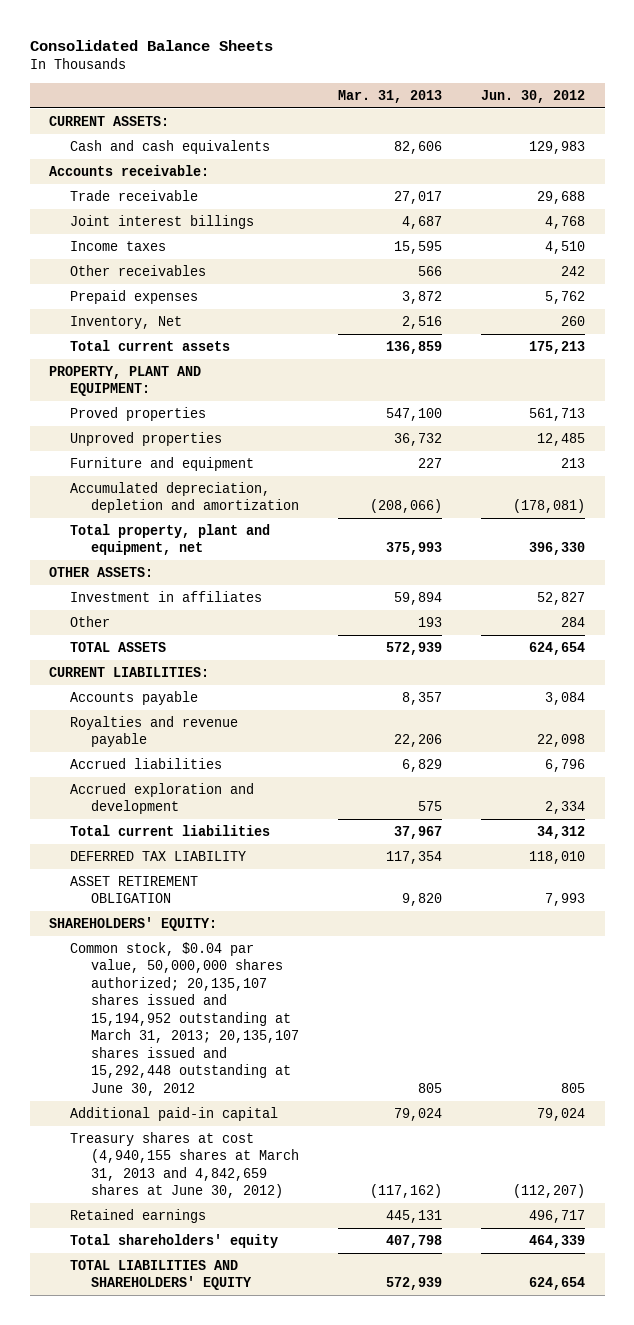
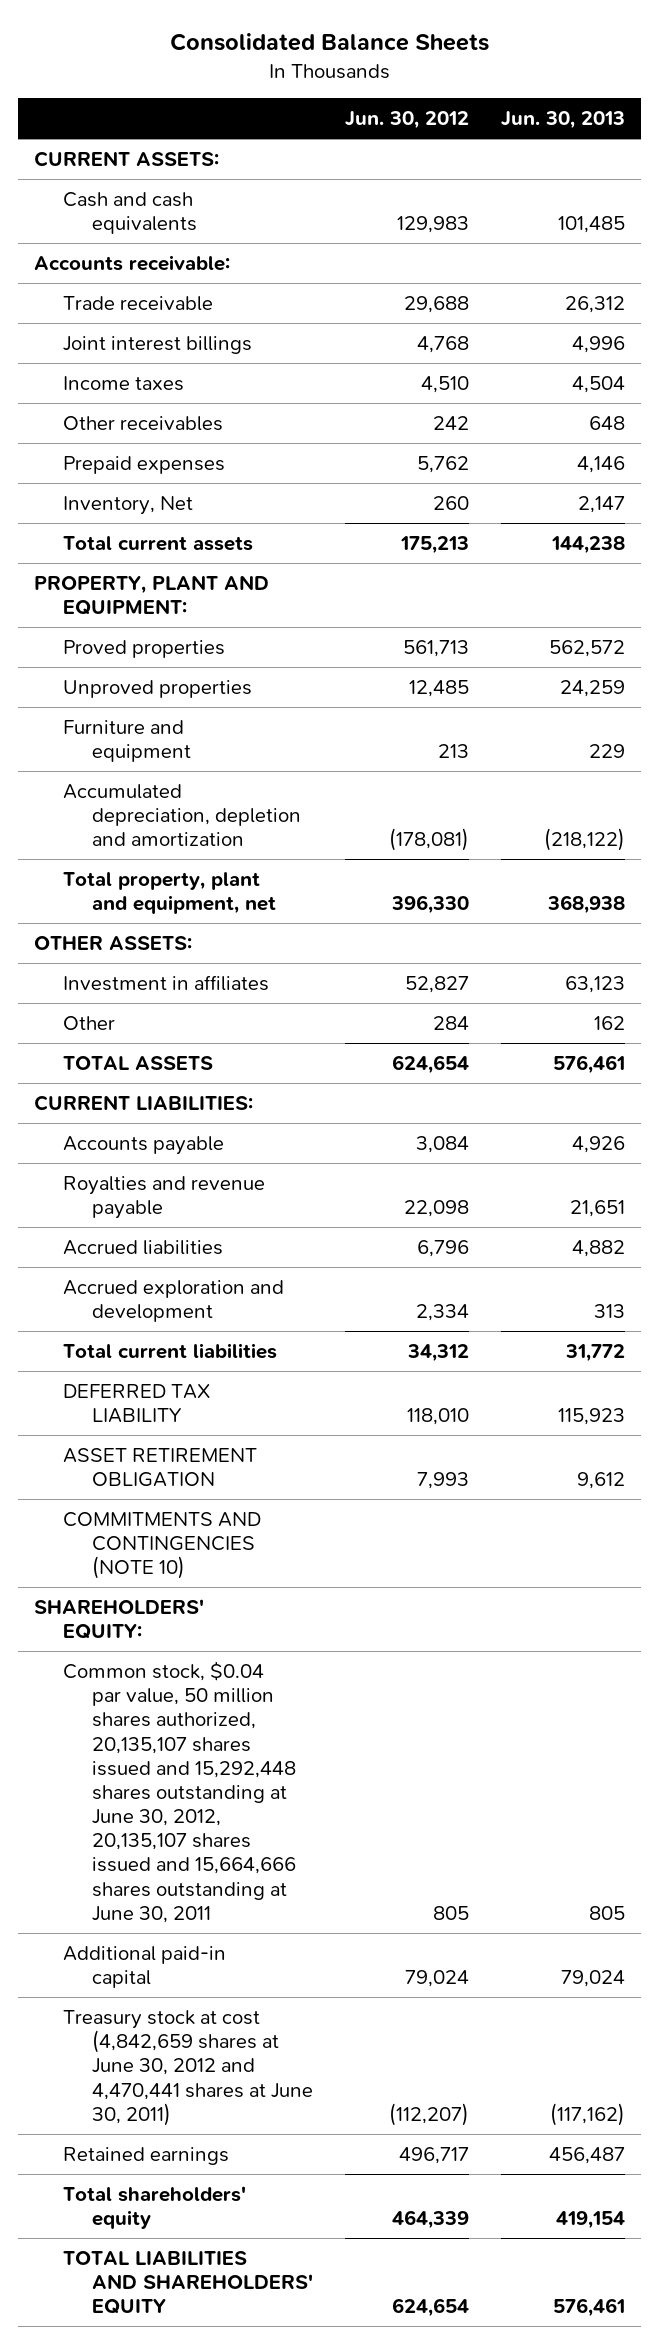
[338,89,443,103] Mar. 31, 2013 -> none
none -> [500,111,625,130] Jun. 30, 2013
none -> [63,1512,262,1580] COMMITMENTS AND CONTINGENCIES (NOTE 10)
[70,941,300,1096] Common stock, $0.04 par value, 50,000,000 shares authorized; 20,135,107 shares issued and 15,194,952 outstanding at March 31, 2013; 20,135,107 shares issued and 15,292,448 outstanding at June 30, 2012 -> [63,1661,296,1923] Common stock, $0.04 par value, 50 million shares authorized, 20,135,107 shares issued and 15,292,448 shares outstanding at June 30, 2012, 20,135,107 shares issued and 15,664,666 shares outstanding at June 30, 2011
[70,1131,300,1199] Treasury shares at cost (4,940,155 shares at March 31, 2013 and 4,842,659 shares at June 30, 2012) -> [63,2010,313,2126] Treasury stock at cost (4,842,659 shares at June 30, 2012 and 4,470,441 shares at June 30, 2011)

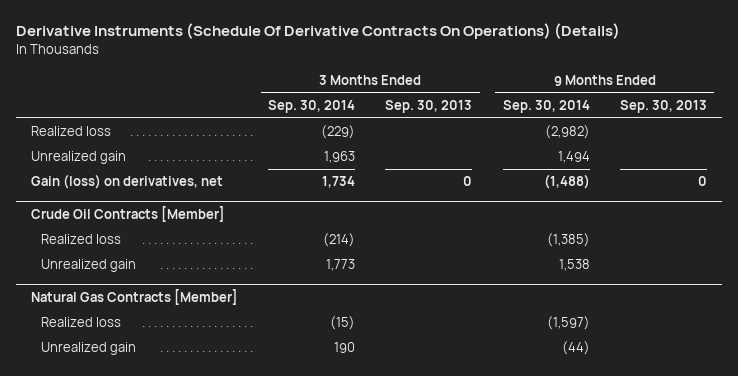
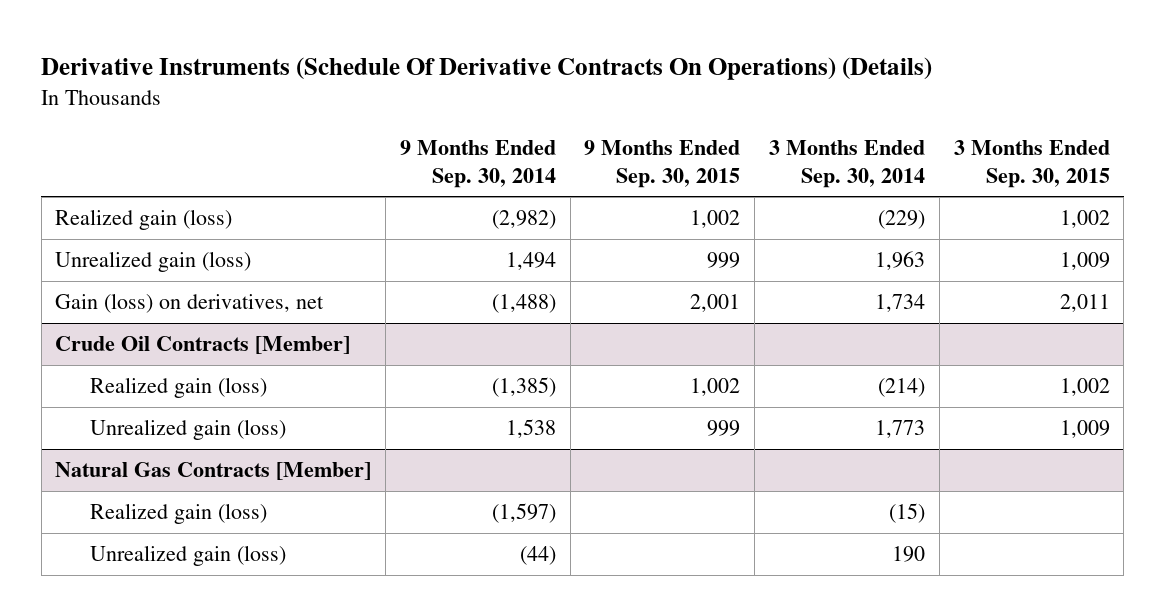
[385,99,473,113] Sep. 30, 2013 -> none
[619,99,707,113] Sep. 30, 2013 -> none
none -> [584,139,741,188] 9 Months Ended Sep. 30, 2015
none -> [953,139,1110,188] 3 Months Ended Sep. 30, 2015
[30,126,111,137] Realized loss -> [55,209,233,231] Realized gain (loss)
[30,151,126,165] Unrealized gain -> [55,251,252,273] Unrealized gain (loss)
[41,234,122,245] Realized loss -> [90,377,268,399] Realized gain (loss)
[41,259,137,273] Unrealized gain -> [90,419,287,441] Unrealized gain (loss)
[41,317,122,328] Realized loss -> [90,503,268,525] Realized gain (loss)
[41,342,137,356] Unrealized gain -> [90,545,287,567] Unrealized gain (loss)

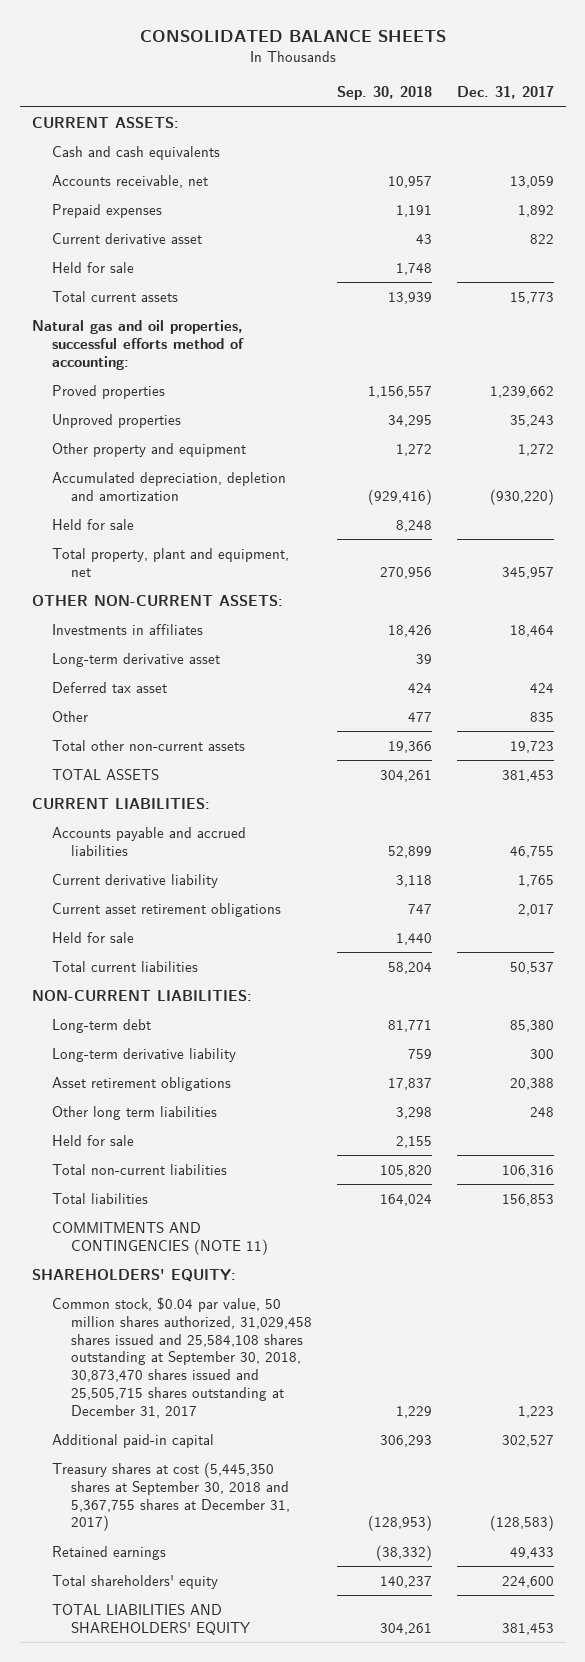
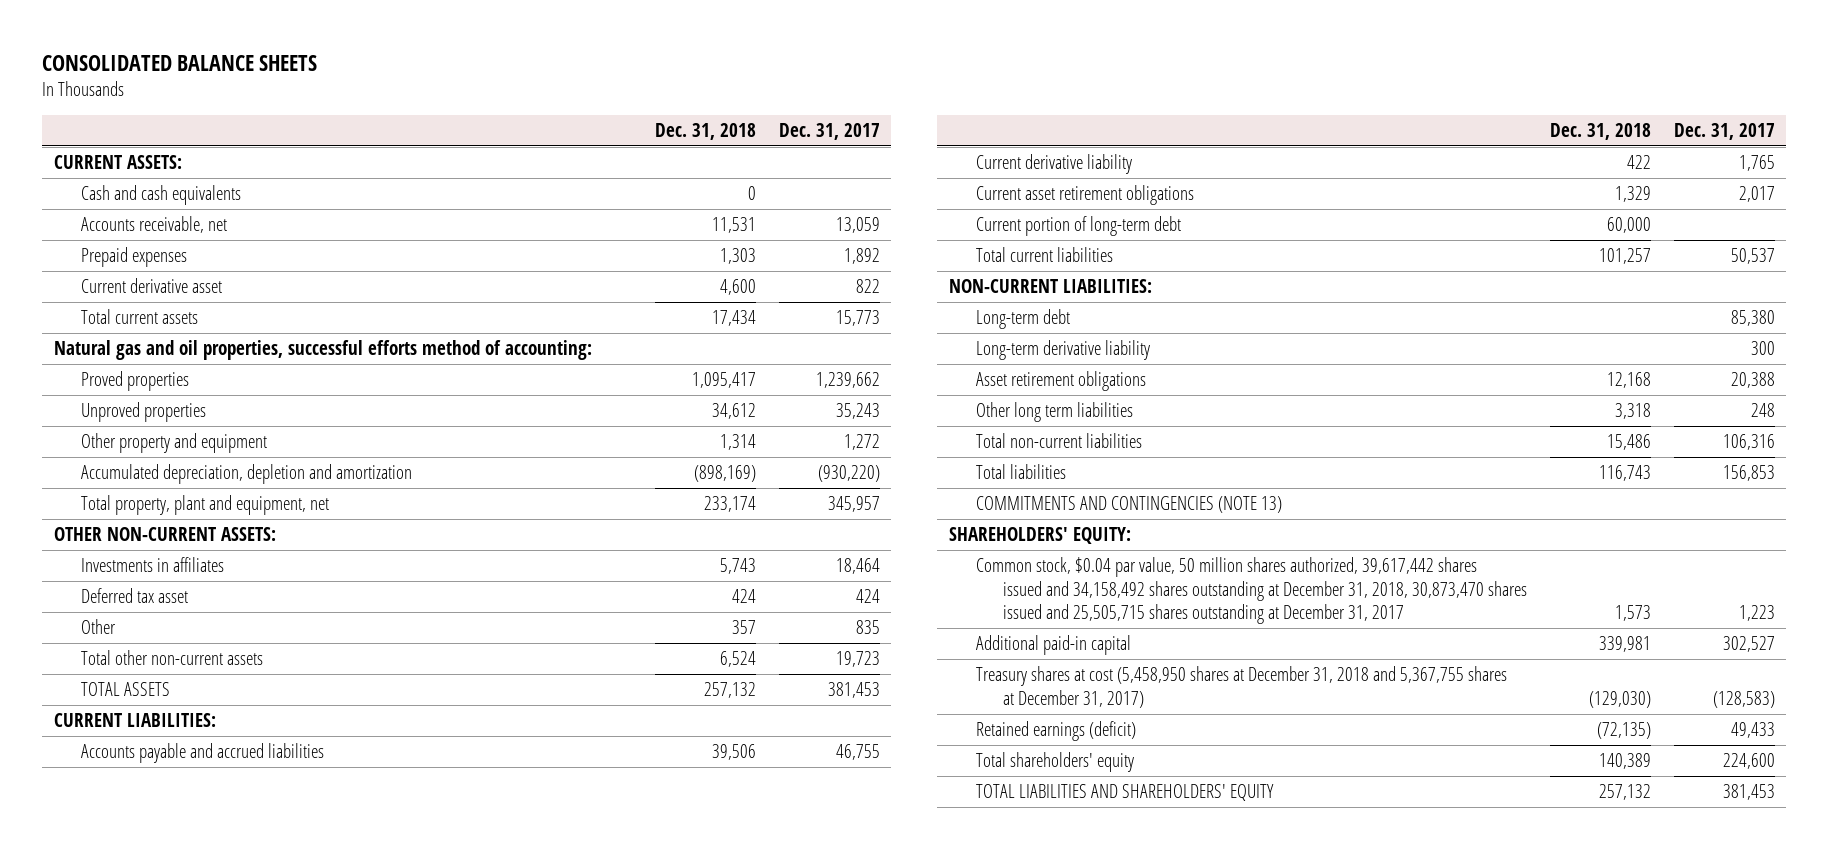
[336,86,432,101] Sep. 30, 2018 -> none
none -> [654,122,756,140] Dec. 31, 2018
[51,261,134,273] Held for sale -> none
[51,518,134,530] Held for sale -> none
[51,652,220,667] Long-term derivative asset -> none
[51,931,134,943] Held for sale -> none
none -> [975,216,1181,237] Current portion of long-term debt
[51,1134,134,1146] Held for sale -> none
[51,1221,269,1255] COMMITMENTS AND CONTINGENCIES (NOTE 11) -> [975,496,1282,514] COMMITMENTS AND CONTINGENCIES (NOTE 13)
[51,1296,313,1418] Common stock, $0.04 par value, 50 million shares authorized, 31,029,458 shares issued and 25,584,108 shares outstanding at September 30, 2018, 30,873,470 shares issued and 25,505,715 shares outstanding at December 31, 2017 -> [975,557,1528,625] Common stock, $0.04 par value, 50 million shares authorized, 39,617,442 shares issued and 34,158,492 shares outstanding at December 31, 2018, 30,873,470 shares issued and 25,505,715 shares outstanding at December 31, 2017
[51,1461,291,1532] Treasury shares at cost (5,445,350 shares at September 30, 2018 and 5,367,755 shares at December 31, 2017) -> [975,666,1507,708] Treasury shares at cost (5,458,950 shares at December 31, 2018 and 5,367,755 shares at December 31, 2017)
[51,1545,166,1560] Retained earnings -> [975,721,1136,742] Retained earnings (deficit)

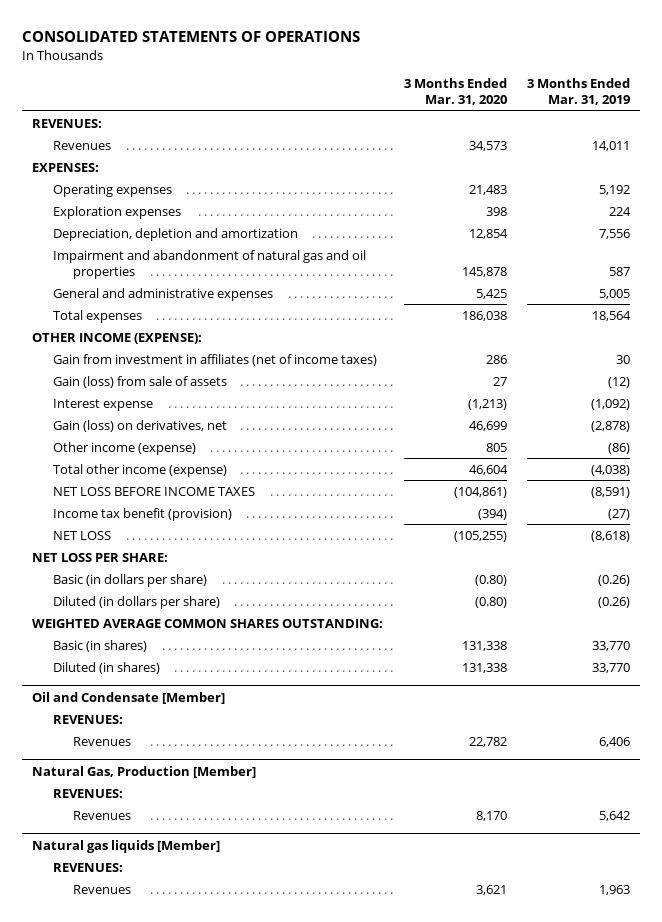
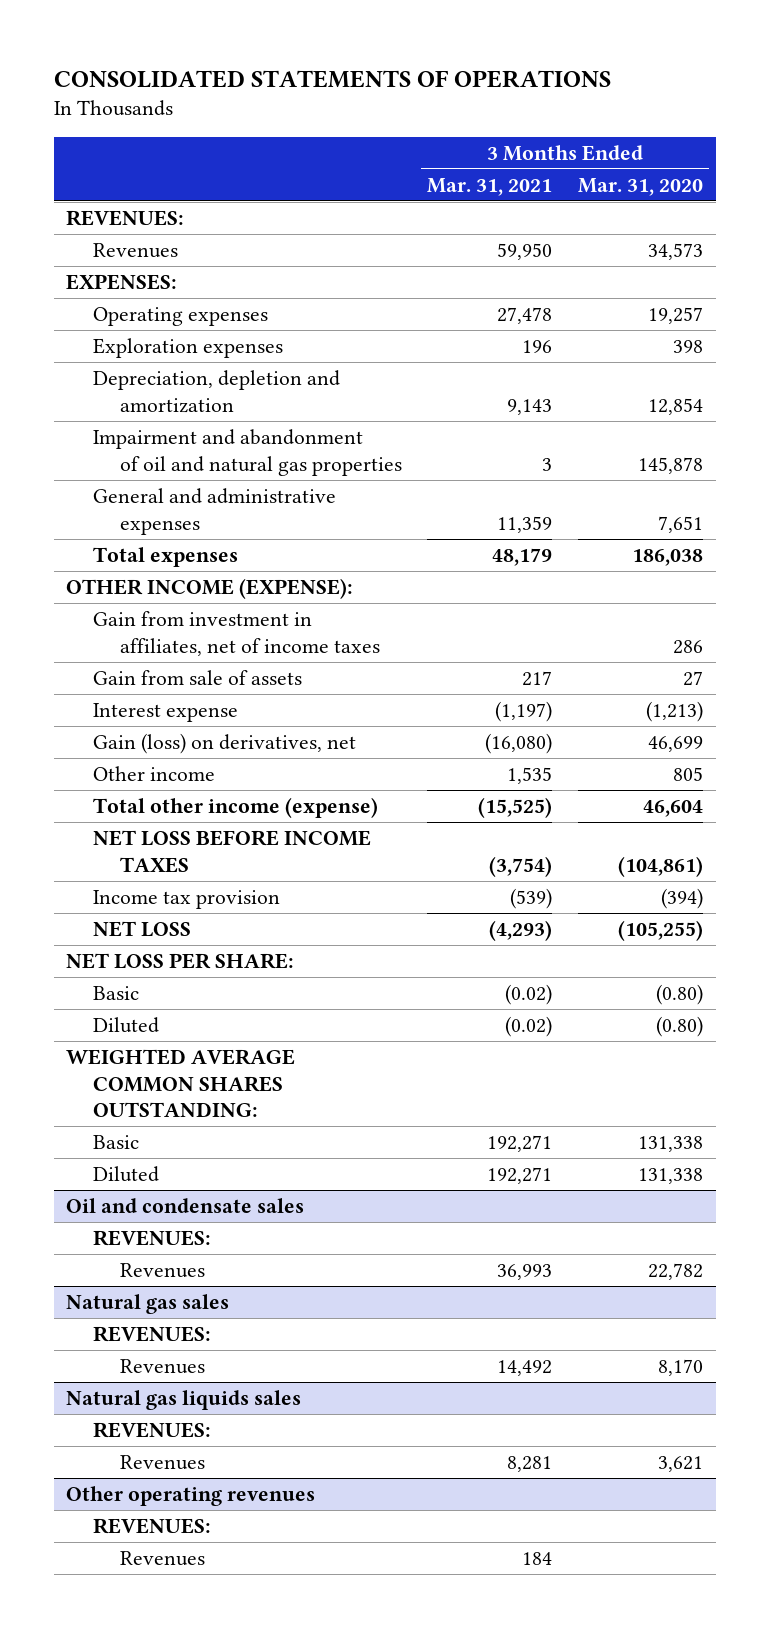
[527,78,631,106] 3 Months Ended Mar. 31, 2019 -> none
none -> [427,177,553,196] Mar. 31, 2021
[468,184,507,195] 21,483 -> [647,306,703,324] 19,257
[52,249,366,279] Impairment and abandonment of natural gas and oil properties -> [93,428,403,476] Impairment and abandonment of oil and natural gas properties
[475,288,507,299] 5,425 -> [657,515,703,533] 7,651
[52,353,377,366] Gain from investment in affiliates (net of income taxes) -> [93,610,381,656] Gain from investment in affiliates, net of income taxes
[52,375,227,388] Gain (loss) from sale of assets -> [93,669,303,685] Gain from sale of assets
[52,441,196,455] Other income (expense) -> [93,765,216,781] Other income
[52,507,232,521] Income tax benefit (provision) -> [93,889,281,909] Income tax provision
[52,573,207,587] Basic (in dollars per share) -> [93,985,140,1000] Basic
[52,595,220,609] Diluted (in dollars per share) -> [93,1016,160,1033] Diluted
[52,639,147,652] Basic (in shares) -> [93,1134,140,1149] Basic
[52,661,160,674] Diluted (in shares) -> [93,1165,160,1182] Diluted
[32,691,226,704] Oil and Condensate [Member] -> [66,1197,305,1213] Oil and condensate sales
[32,765,257,778] Natural Gas, Production [Member] -> [66,1293,230,1314] Natural gas sales
[32,839,221,853] Natural gas liquids [Member] -> [66,1389,302,1410] Natural gas liquids sales
none -> [66,1485,316,1506] Other operating revenues
none -> [93,1517,212,1534] REVENUES:
none -> [120,1550,206,1566] Revenues

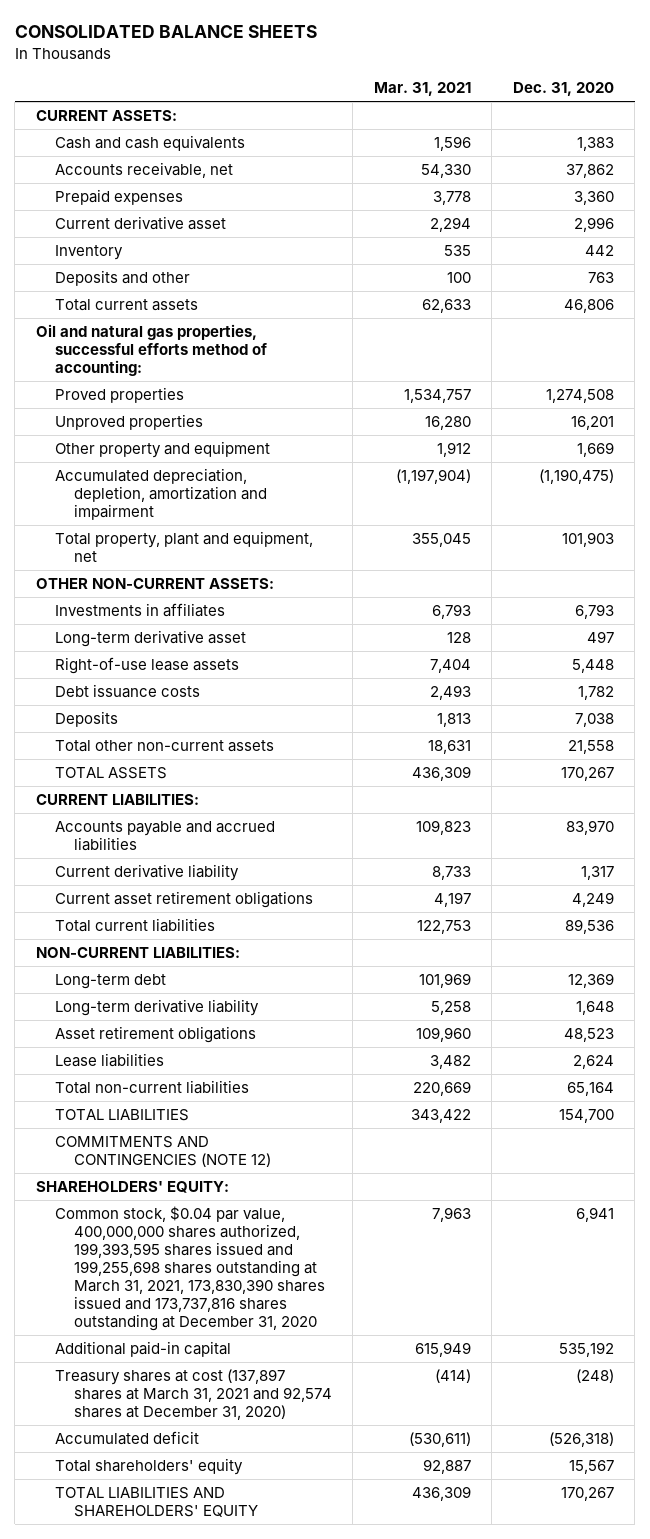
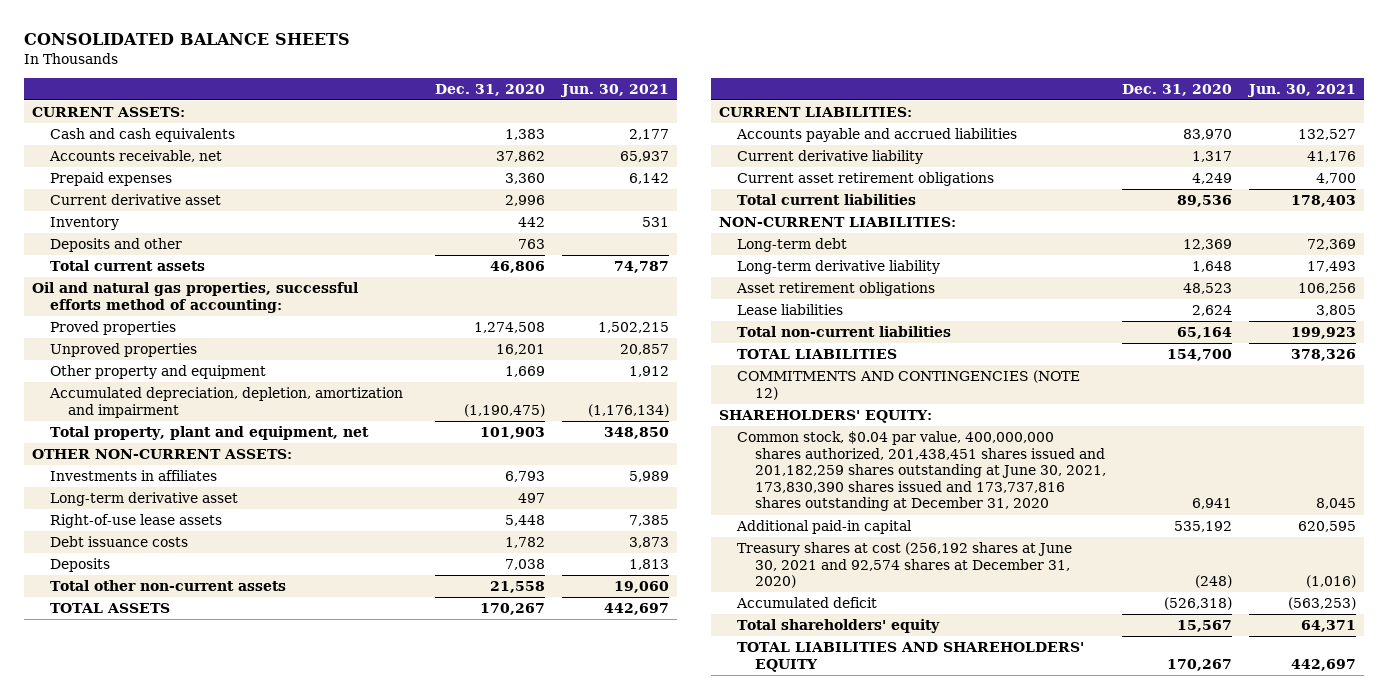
[373,81,471,96] Mar. 31, 2021 -> none
none -> [559,83,669,97] Jun. 30, 2021
[54,1206,325,1331] Common stock, $0.04 par value, 400,000,000 shares authorized, 199,393,595 shares issued and 199,255,698 shares outstanding at March 31, 2021, 173,830,390 shares issued and 173,737,816 shares outstanding at December 31, 2020 -> [737,431,1106,512] Common stock, $0.04 par value, 400,000,000 shares authorized, 201,438,451 shares issued and 201,182,259 shares outstanding at June 30, 2021, 173,830,390 shares issued and 173,737,816 shares outstanding at December 31, 2020
[54,1369,332,1420] Treasury shares at cost (137,897 shares at March 31, 2021 and 92,574 shares at December 31, 2020) -> [737,542,1073,589] Treasury shares at cost (256,192 shares at June 30, 2021 and 92,574 shares at December 31, 2020)

